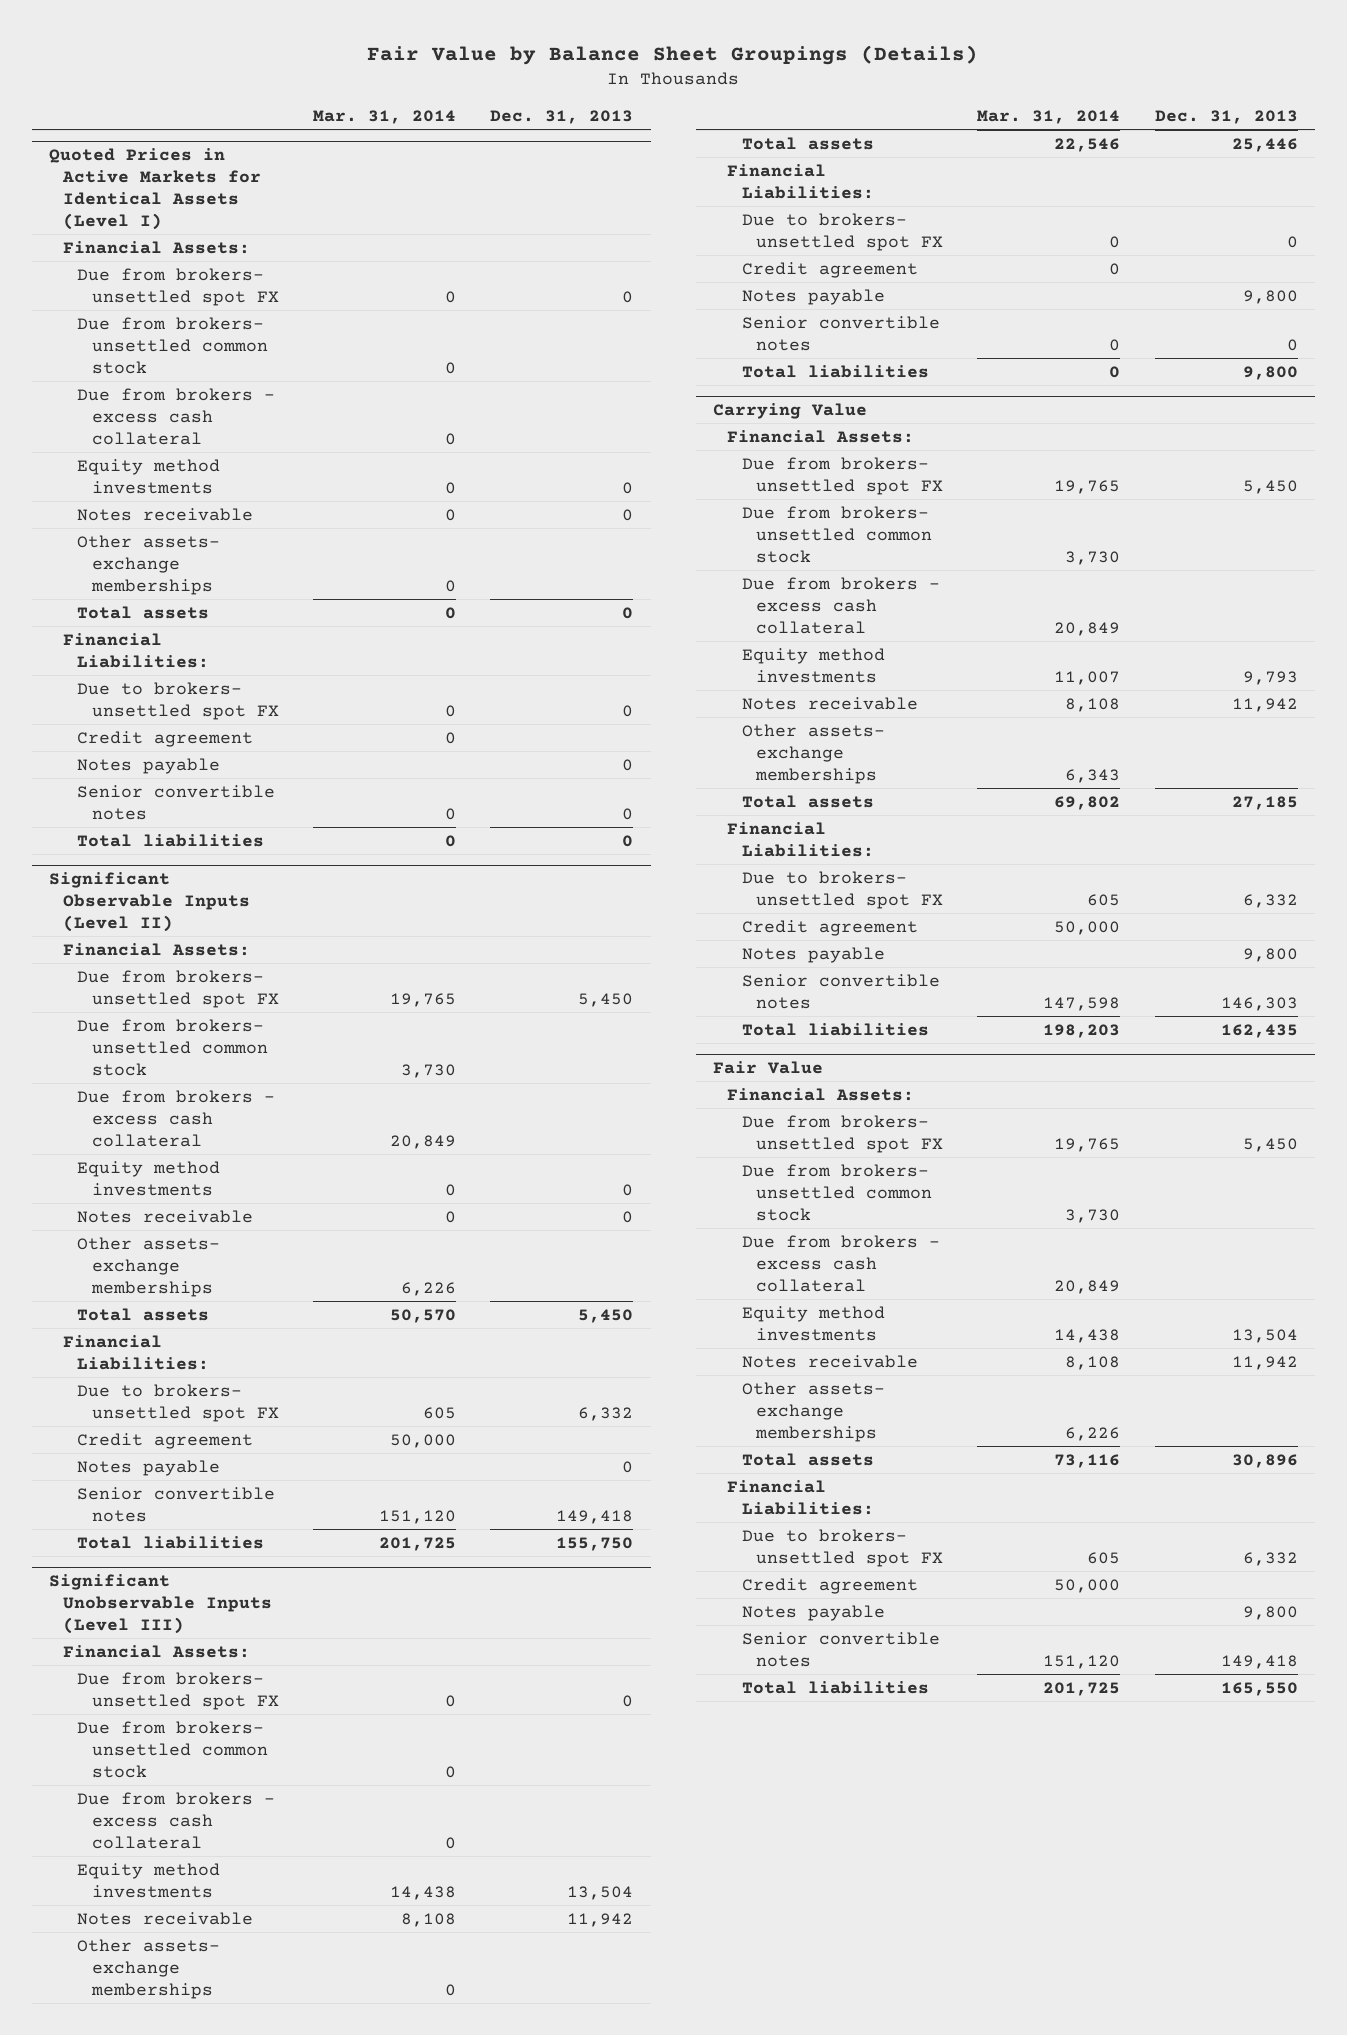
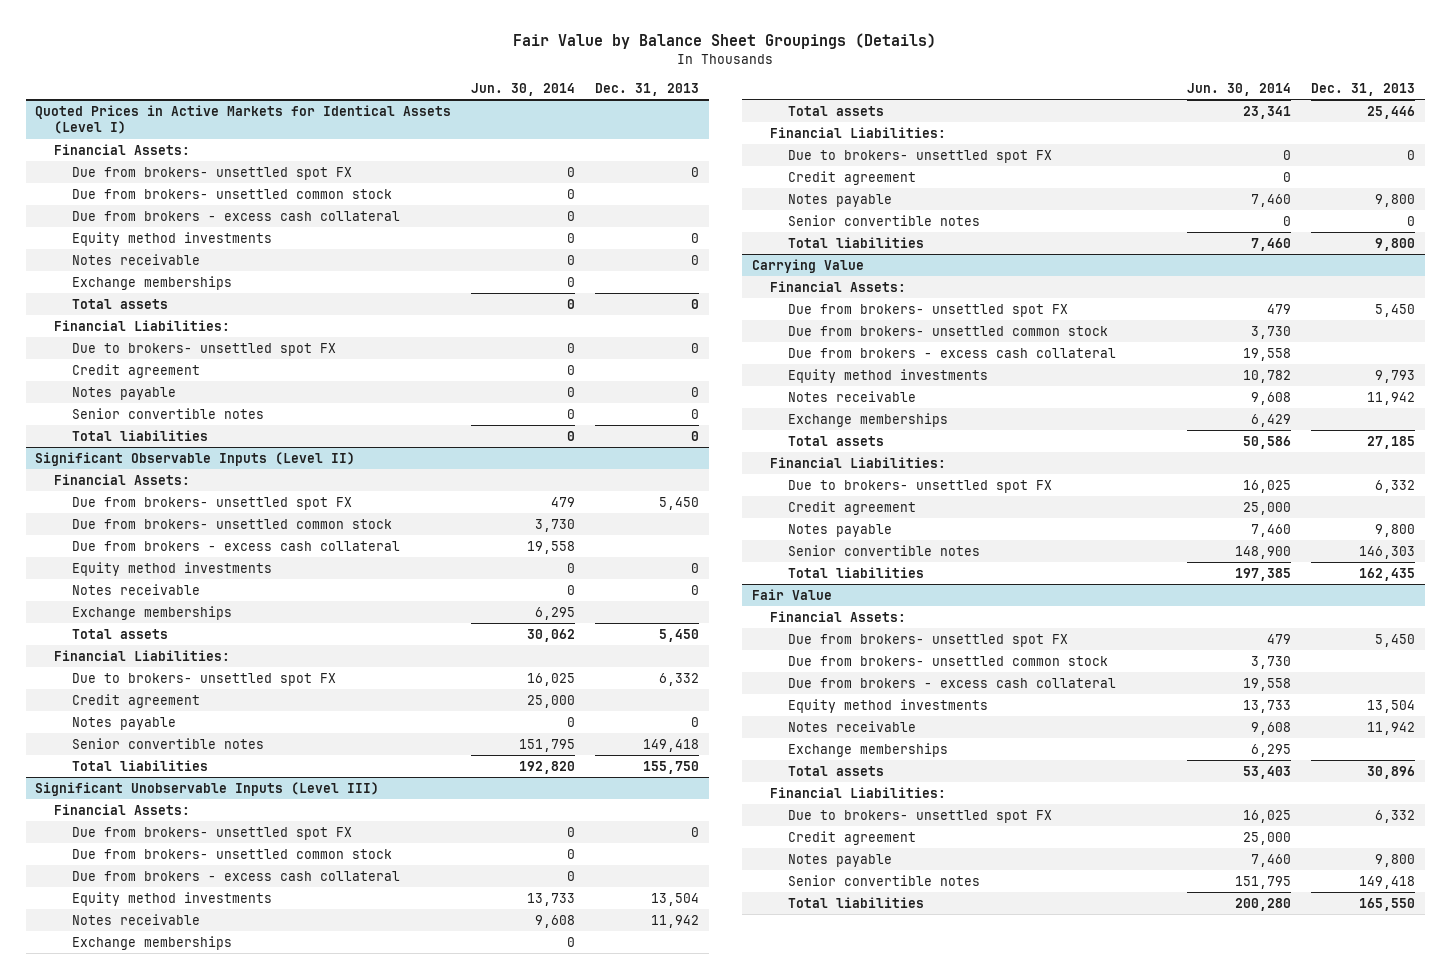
[313,110,457,125] Mar. 31, 2014 -> none
none -> [471,82,576,96] Jun. 30, 2014
[77,534,221,595] Other assets- exchange memberships -> [72,276,233,291] Exchange memberships
[77,1236,221,1297] Other assets- exchange memberships -> [72,606,233,621] Exchange memberships
[77,1938,221,1999] Other assets- exchange memberships -> [72,936,233,951] Exchange memberships
[741,723,885,784] Other assets- exchange memberships -> [788,413,949,428] Exchange memberships
[741,1381,885,1442] Other assets- exchange memberships -> [788,743,949,758] Exchange memberships

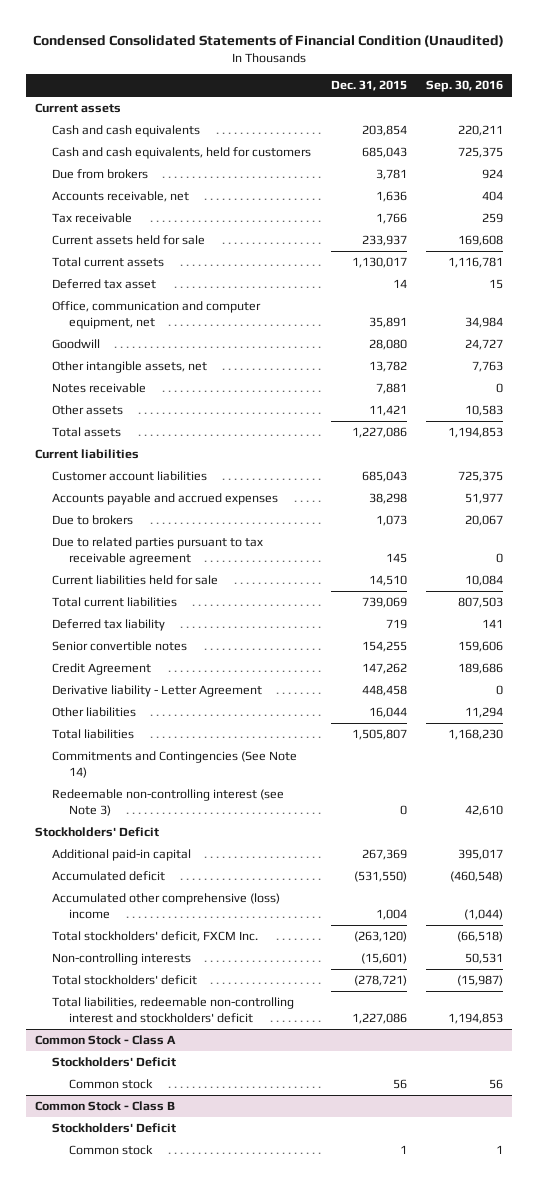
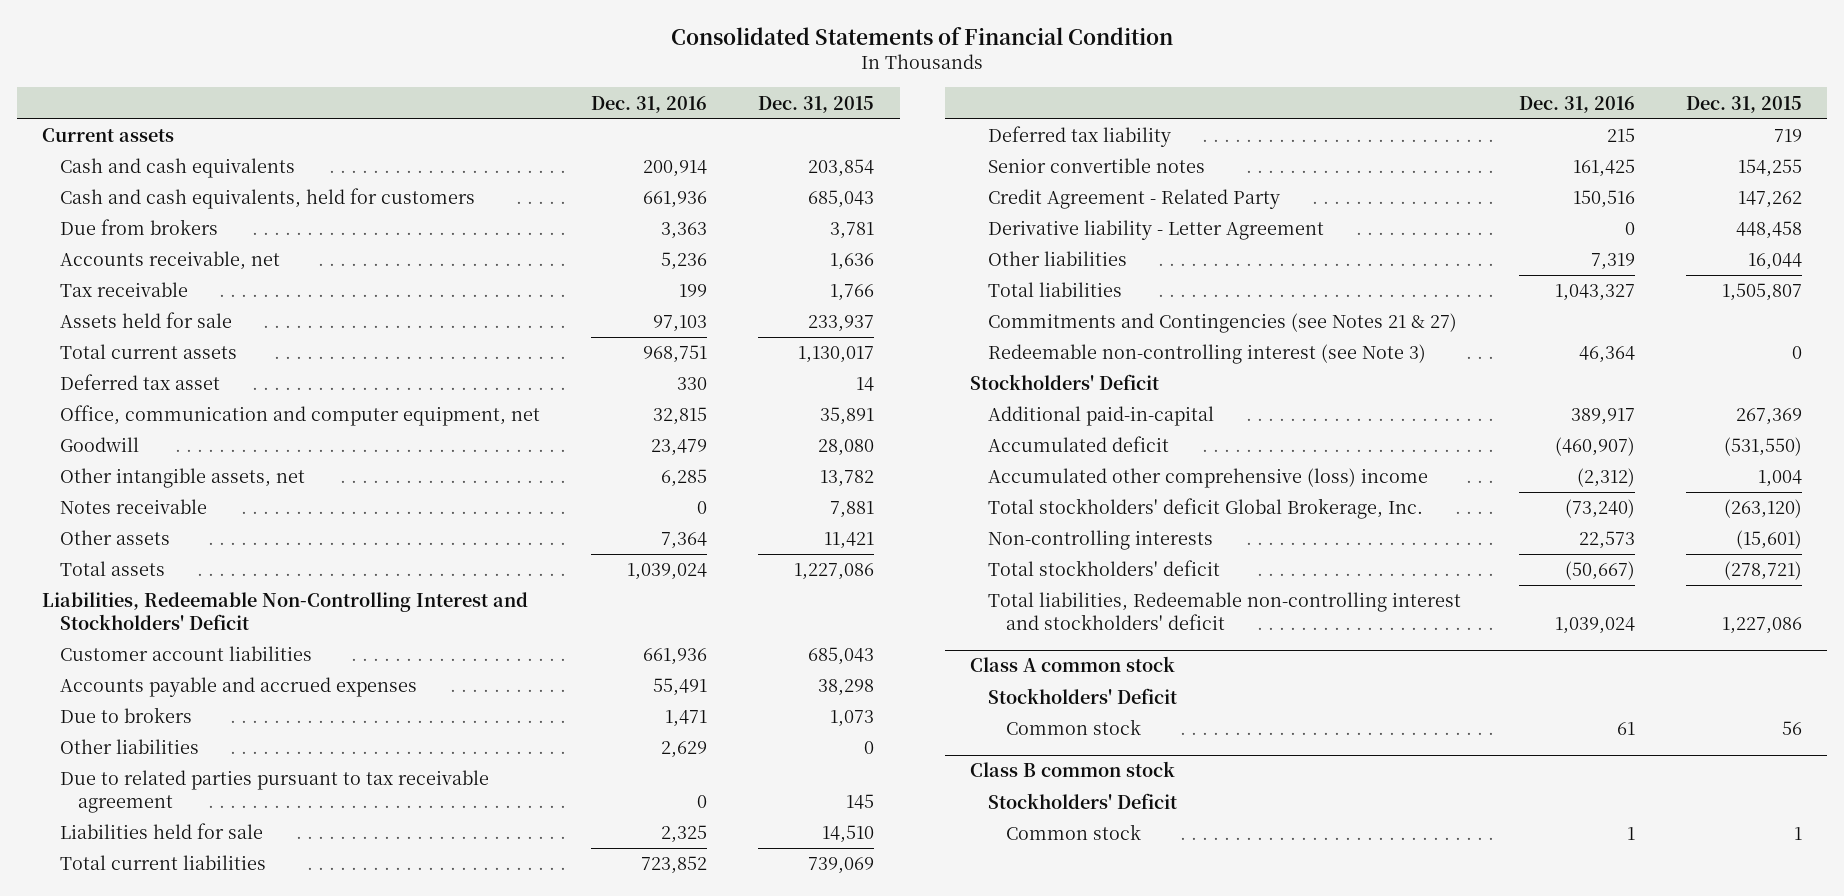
[33,35,505,48] Condensed Consolidated Statements of Financial Condition (Unaudited) -> [671,26,1174,45] Consolidated Statements of Financial Condition
[425,80,503,93] Sep. 30, 2016 -> none
none -> [591,95,708,113] Dec. 31, 2016
[52,235,206,246] Current assets held for sale -> [60,312,233,329] Assets held for sale
[35,449,140,460] Current liabilities -> none
none -> [42,592,529,630] Liabilities, Redeemable Non-Controlling Interest and Stockholders' Deficit
none -> [60,739,200,755] Other liabilities
[52,575,219,586] Current liabilities held for sale -> [60,823,264,840] Liabilities held for sale
[52,663,152,676] Credit Agreement -> [988,189,1281,210] Credit Agreement - Related Party
[52,751,298,778] Commitments and Contingencies (See Note 14) -> [988,313,1458,334] Commitments and Contingencies (see Notes 21 & 27)
[52,849,192,862] Additional paid-in capital -> [988,406,1215,427] Additional paid-in-capital
[52,931,259,943] Total stockholders' deficit, FXCM Inc. -> [988,498,1424,520] Total stockholders' deficit Global Brokerage, Inc.
[52,997,295,1023] Total liabilities, redeemable non-controlling interest and stockholders' deficit -> [988,592,1462,630] Total liabilities, Redeemable non-controlling interest and stockholders' deficit
[35,1035,177,1046] Common Stock - Class A -> [970,656,1176,673] Class A common stock
[35,1101,176,1112] Common Stock - Class B -> [970,761,1176,778] Class B common stock

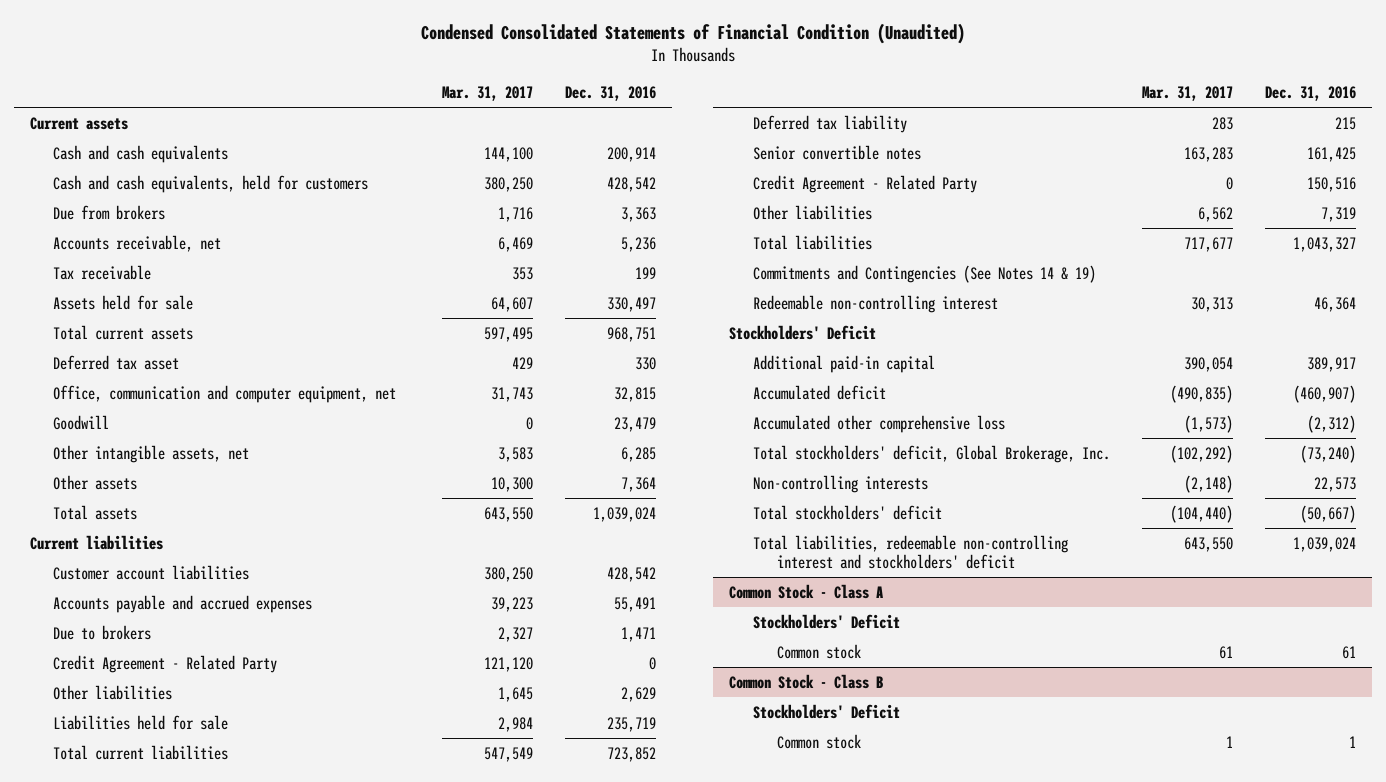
[671,26,1174,45] Consolidated Statements of Financial Condition -> [420,22,965,44] Condensed Consolidated Statements of Financial Condition (Unaudited)
[758,95,875,113] Dec. 31, 2015 -> none
none -> [442,85,534,101] Mar. 31, 2017
[643,191,708,209] 661,936 -> [607,176,657,192] 428,542
[653,315,708,333] 97,103 -> [607,296,657,312] 330,497
[60,499,208,515] Notes receivable -> none
[42,592,529,630] Liabilities, Redeemable Non-Controlling Interest and Stockholders' Deficit -> none
none -> [29,534,163,550] Current liabilities
[643,648,708,666] 661,936 -> [607,566,657,582] 428,542
none -> [53,654,278,673] Credit Agreement - Related Party
[60,770,490,813] Due to related parties pursuant to tax receivable agreement -> none
[661,825,708,844] 2,325 -> [607,716,657,732] 235,719
[988,220,1325,241] Derivative liability - Letter Agreement -> none
[988,313,1458,334] Commitments and Contingencies (see Notes 21 & 27) -> [752,264,1096,283] Commitments and Contingencies (See Notes 14 & 19)
[988,344,1427,365] Redeemable non-controlling interest (see Note 3) -> [752,294,998,313] Redeemable non-controlling interest
[988,406,1215,427] Additional paid-in-capital -> [752,354,935,373] Additional paid-in capital
[988,468,1429,489] Accumulated other comprehensive (loss) income -> [752,414,1005,433] Accumulated other comprehensive loss
[988,498,1424,520] Total stockholders' deficit Global Brokerage, Inc. -> [752,444,1110,463] Total stockholders' deficit, Global Brokerage, Inc.
[988,592,1462,630] Total liabilities, Redeemable non-controlling interest and stockholders' deficit -> [752,534,1068,569] Total liabilities, redeemable non-controlling interest and stockholders' deficit
[970,656,1176,673] Class A common stock -> [729,583,884,599] Common Stock - Class A
[970,761,1176,778] Class B common stock -> [729,673,884,689] Common Stock - Class B

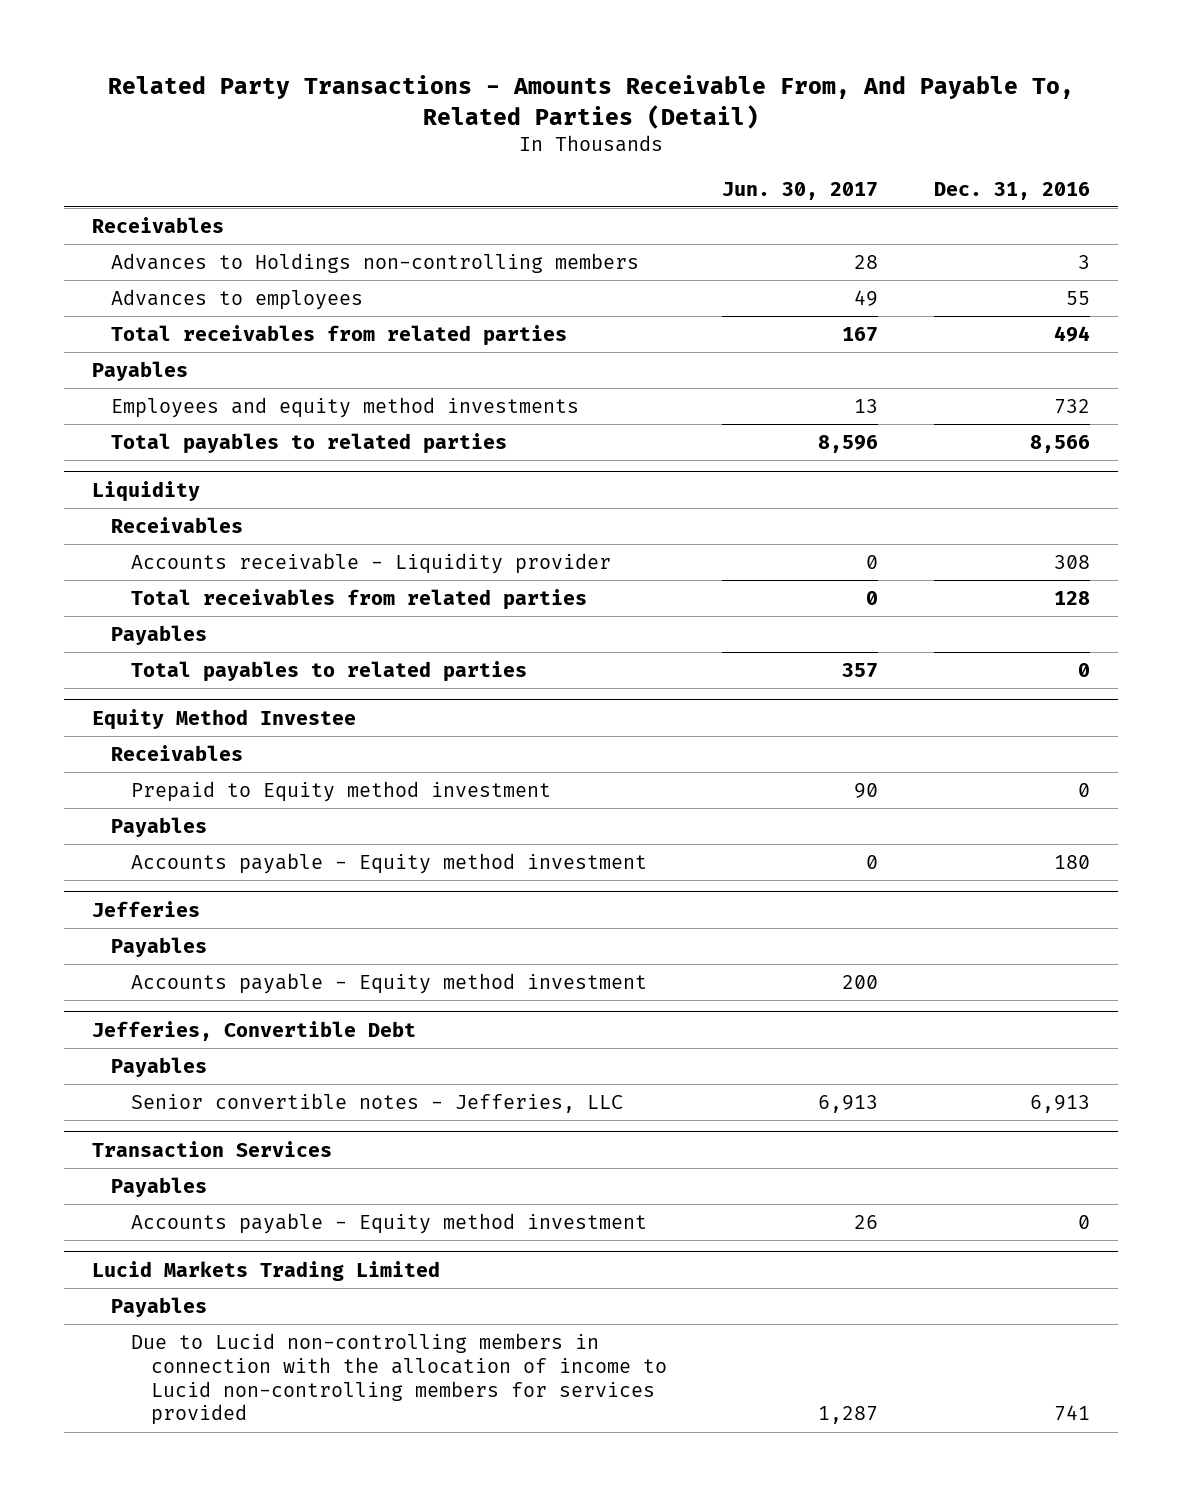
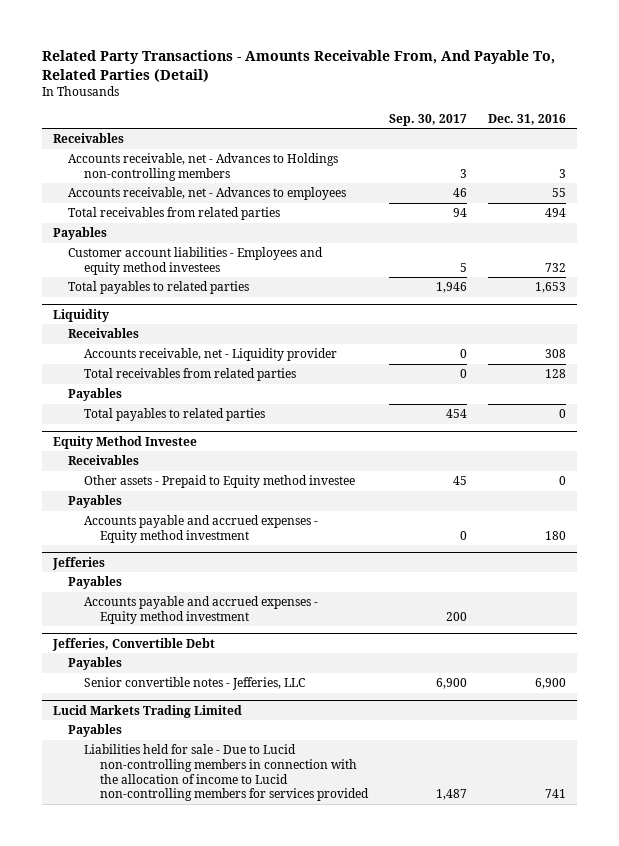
[722,181,879,200] Jun. 30, 2017 -> none
none -> [388,113,467,126] Sep. 30, 2017
[111,252,640,273] Advances to Holdings non-controlling members -> [68,153,339,181] Accounts receivable, net - Advances to Holdings non-controlling members
[111,288,364,310] Advances to employees -> [68,187,347,201] Accounts receivable, net - Advances to employees
[111,396,580,418] Employees and equity method investments -> [68,247,324,275] Customer account liabilities - Employees and equity method investees
[1030,434,1091,453] 8,566 -> [534,282,566,294] 1,653
[131,552,612,574] Accounts receivable - Liquidity provider -> [83,348,337,362] Accounts receivable, net - Liquidity provider
[131,780,552,802] Prepaid to Equity method investment -> [83,475,355,489] Other assets - Prepaid to Equity method investee
[131,852,648,874] Accounts payable - Equity method investment -> [83,515,318,543] Accounts payable and accrued expenses - Equity method investment
[131,972,648,994] Accounts payable - Equity method investment -> [83,596,318,624] Accounts payable and accrued expenses - Equity method investment
[91,1140,332,1157] Transaction Services -> none
[111,1176,208,1197] Payables -> none
[131,1212,648,1234] Accounts payable - Equity method investment -> none
[1030,1094,1091,1113] 6,913 -> [534,678,566,690] 6,900
[131,1332,667,1426] Due to Lucid non-controlling members in connection with the allocation of income to Lucid non-controlling members for services provided -> [83,744,369,802] Liabilities held for sale - Due to Lucid non-controlling members in connection with the allocation of income to Lucid non-controlling members for services provided

